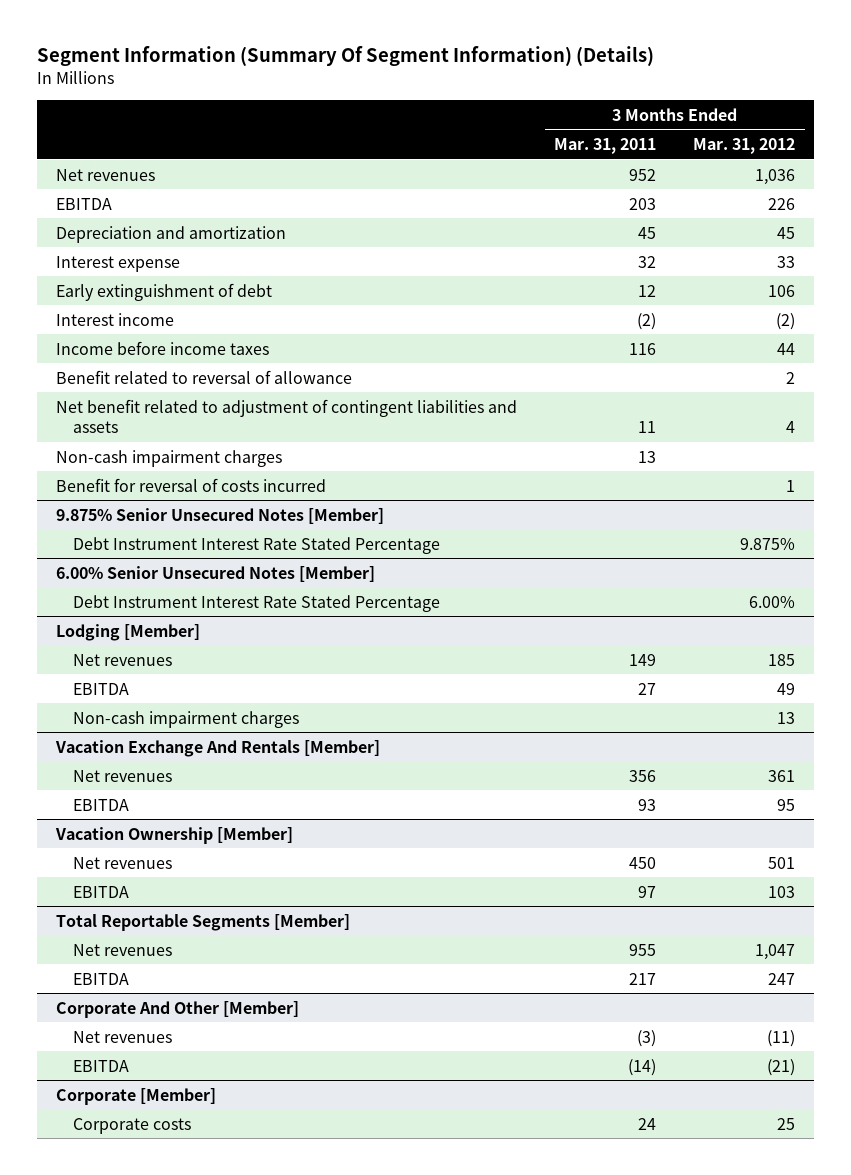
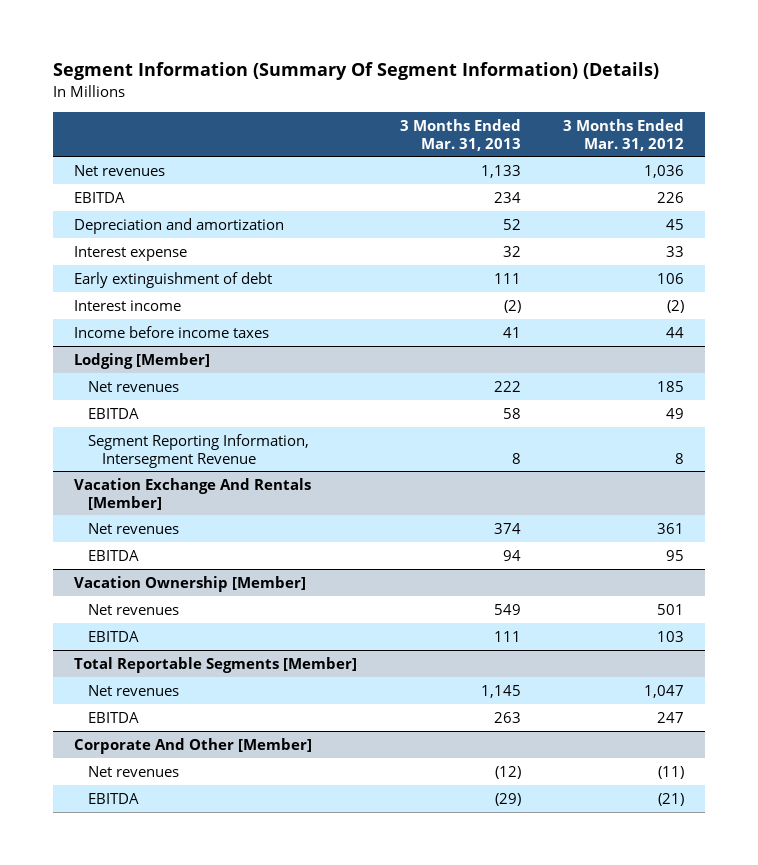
[553,137,656,154] Mar. 31, 2011 -> none
none -> [399,118,521,151] 3 Months Ended Mar. 31, 2013
[55,369,352,384] Benefit related to reversal of allowance -> none
[55,398,517,433] Net benefit related to adjustment of contingent liabilities and assets -> none
[55,449,282,467] Non-cash impairment charges -> none
[55,477,326,492] Benefit for reversal of costs incurred -> none
[55,507,384,524] 9.875% Senior Unsecured Notes [Member] -> none
[72,536,440,554] Debt Instrument Interest Rate Stated Percentage -> none
[55,565,375,582] 6.00% Senior Unsecured Notes [Member] -> none
[72,594,440,612] Debt Instrument Interest Rate Stated Percentage -> none
[72,710,299,728] Non-cash impairment charges -> none
none -> [88,433,310,468] Segment Reporting Information, Intersegment Revenue
[55,1087,216,1105] Corporate [Member] -> none
[72,1117,191,1134] Corporate costs -> none

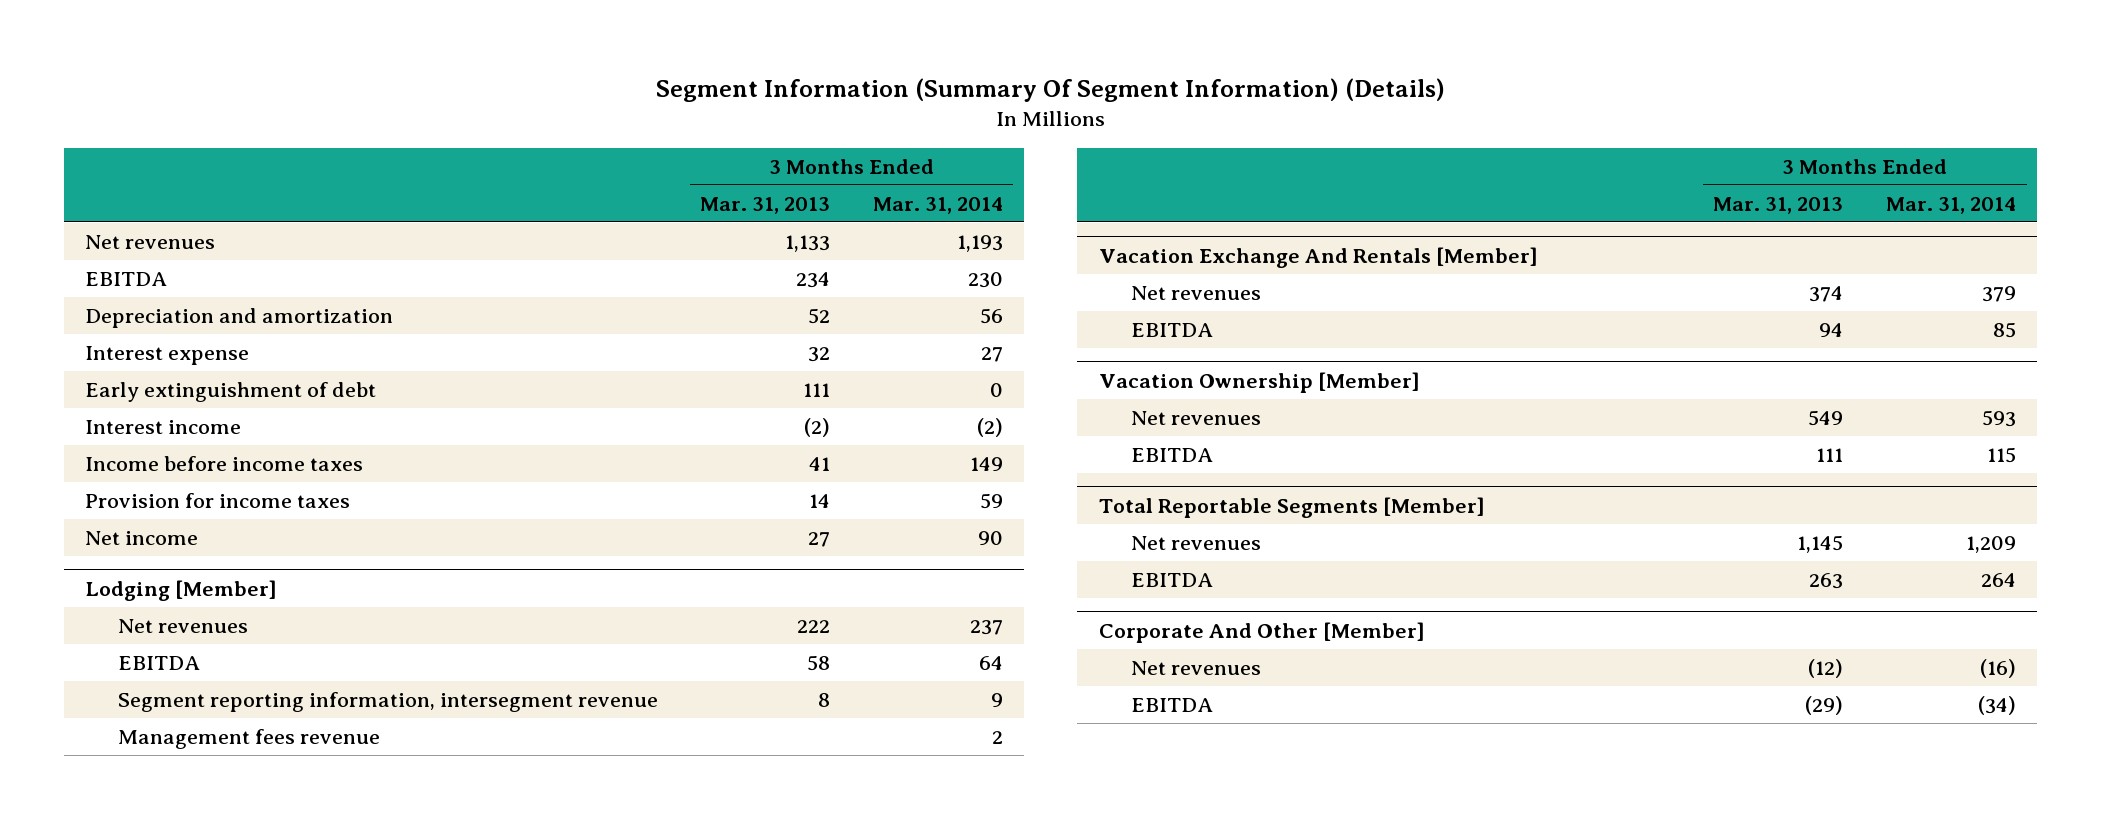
[563,118,685,151] 3 Months Ended Mar. 31, 2012 -> none
none -> [872,196,1003,214] Mar. 31, 2014
none -> [85,492,351,508] Provision for income taxes
none -> [85,530,199,545] Net income
[88,433,310,468] Segment Reporting Information, Intersegment Revenue -> [117,691,658,712] Segment reporting information, intersegment revenue
none -> [117,728,380,749] Management fees revenue

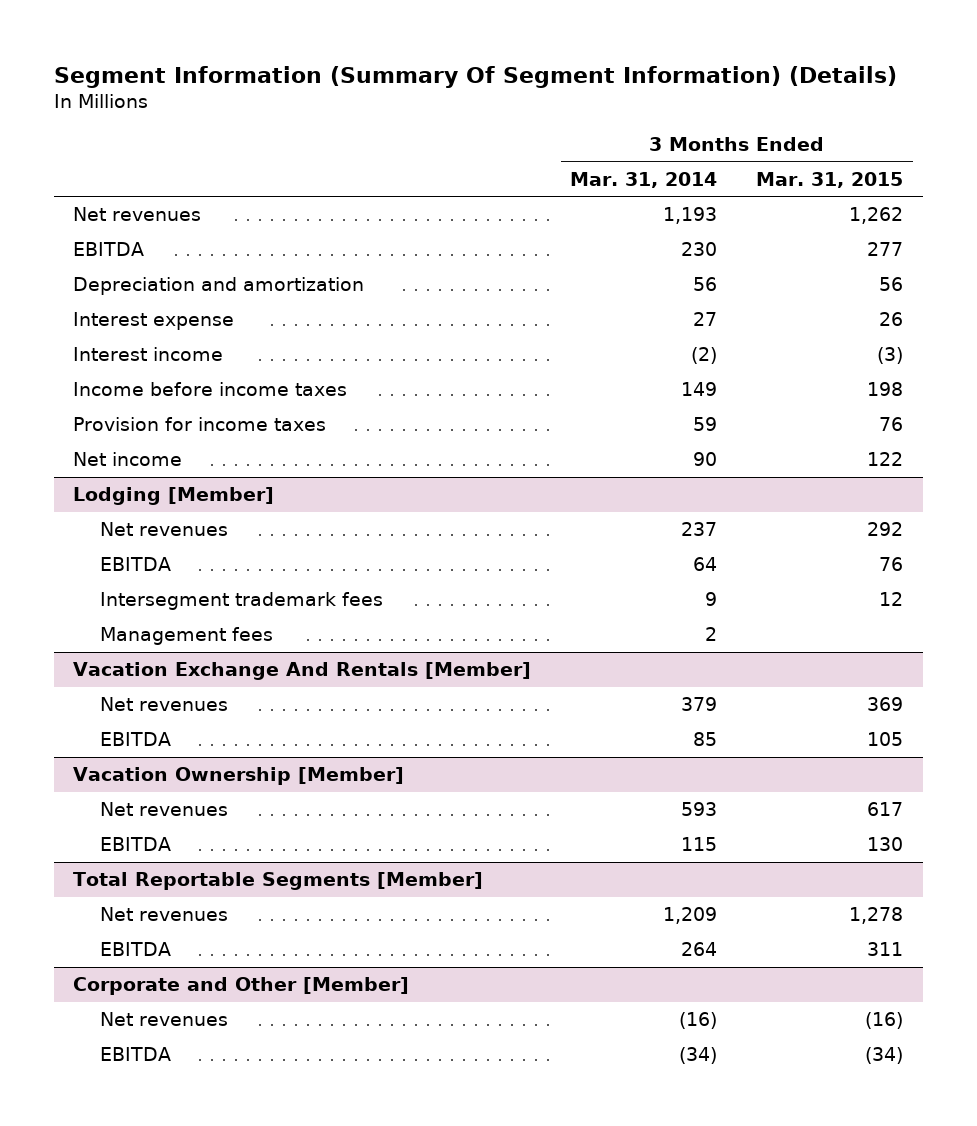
[700,196,831,214] Mar. 31, 2013 -> none
none -> [756,171,904,188] Mar. 31, 2015
[85,381,377,402] Early extinguishment of debt -> none
[117,691,658,712] Segment reporting information, intersegment revenue -> [99,592,383,611] Intersegment trademark fees
[117,728,380,749] Management fees revenue -> [99,627,273,646] Management fees
[1098,621,1425,643] Corporate And Other [Member] -> [73,977,410,996] Corporate and Other [Member]

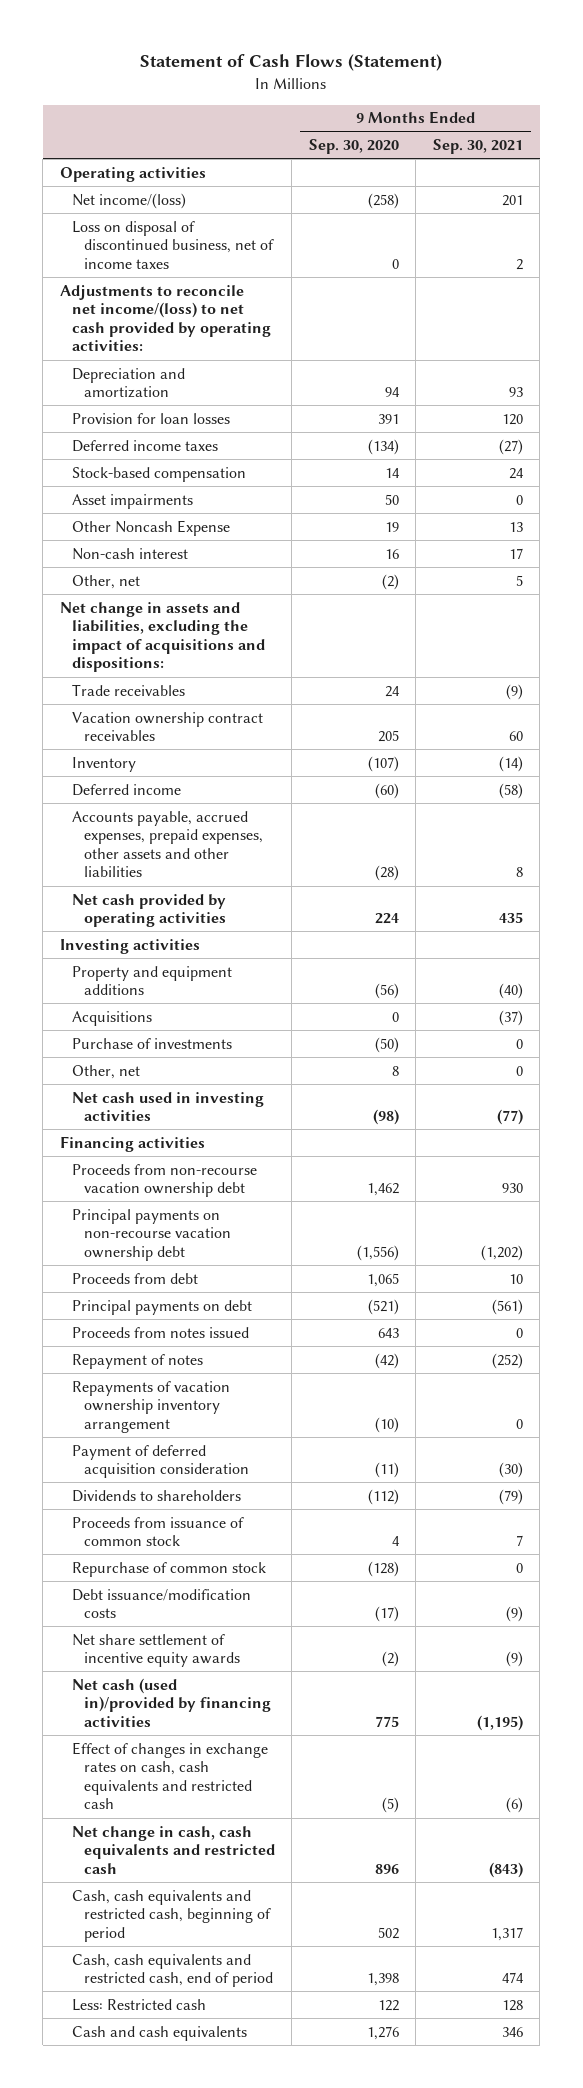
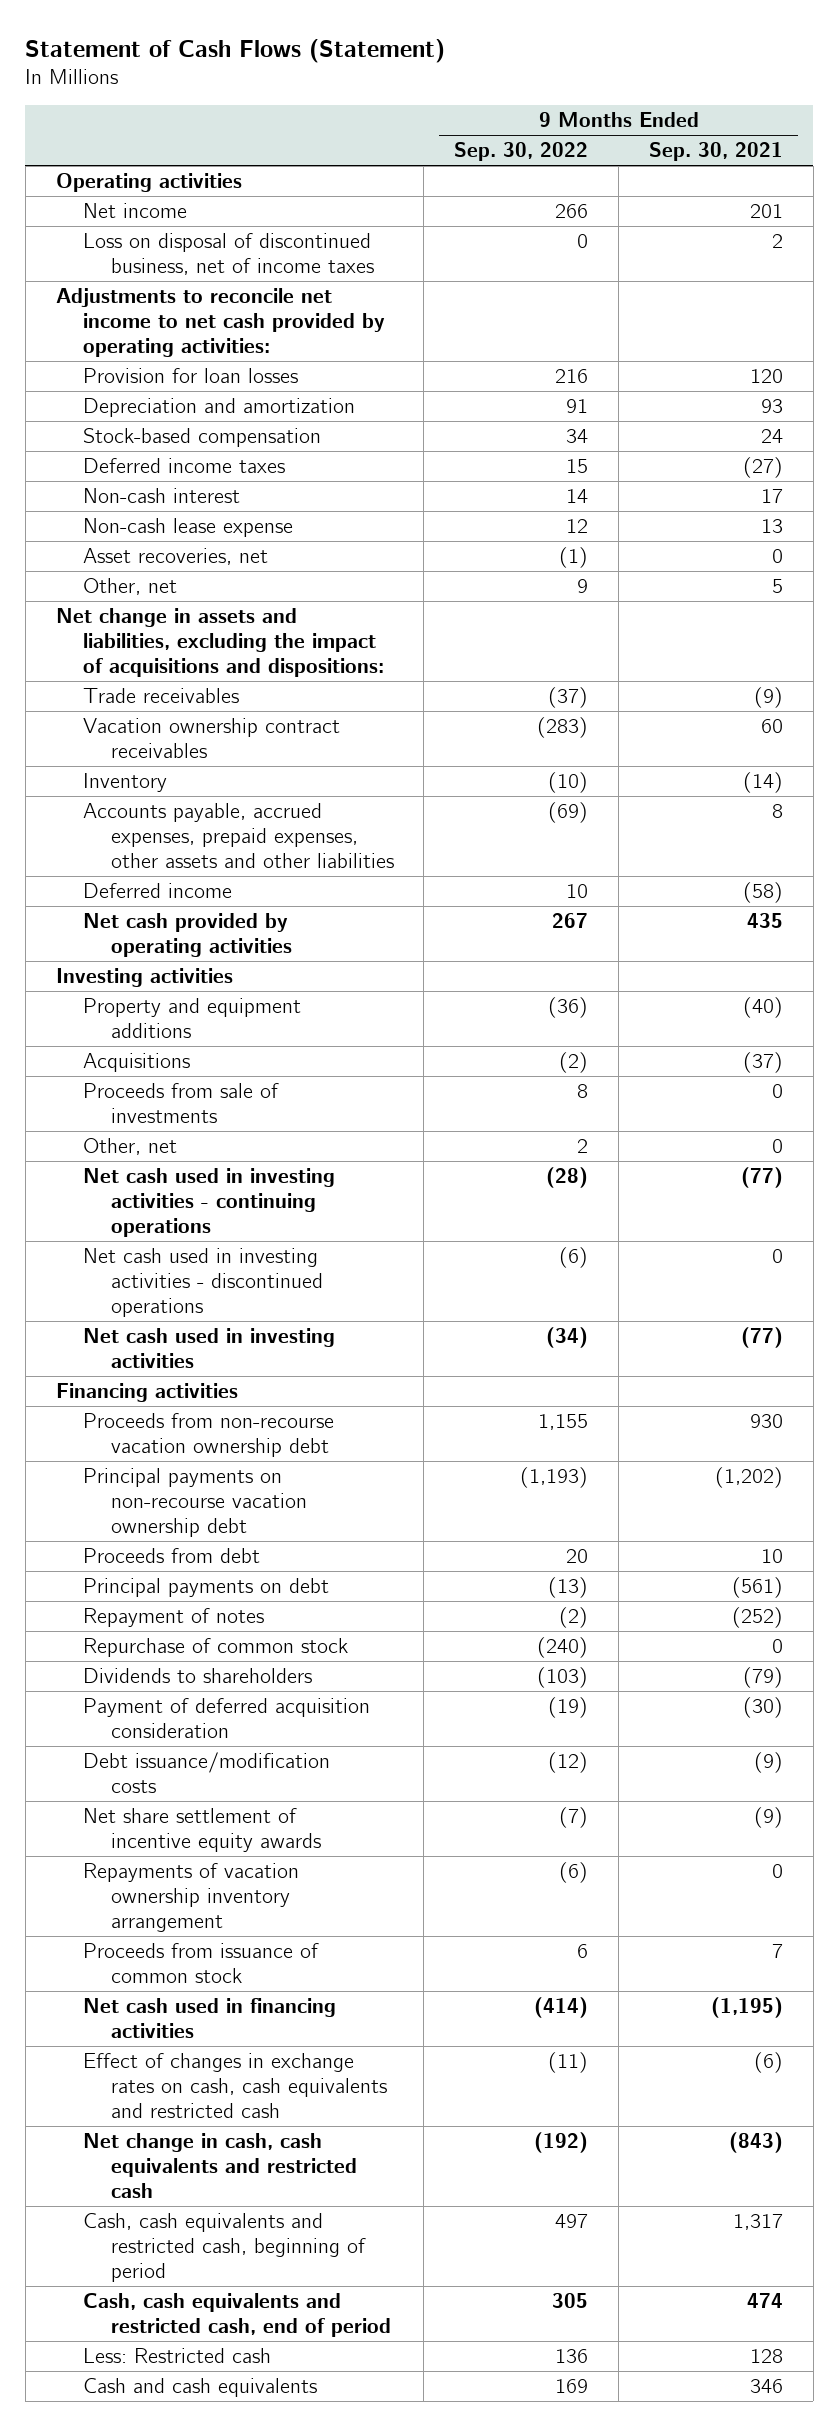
[308,138,399,154] Sep. 30, 2020 -> none
none -> [454,142,589,162] Sep. 30, 2022
[71,192,186,209] Net income/(loss) -> [83,203,188,219] Net income
[59,284,271,352] Adjustments to reconcile net income/(loss) to net cash provided by operating activities: -> [55,288,386,357] Adjustments to reconcile net income to net cash provided by operating activities:
[71,367,185,399] Depreciation and amortization -> [83,398,356,418] Depreciation and amortization
[71,493,193,509] Asset impairments -> none
[71,519,230,536] Other Noncash Expense -> none
[71,439,218,452] Deferred income taxes -> [83,458,286,474] Deferred income taxes
none -> [83,518,294,538] Non-cash lease expense
none -> [83,548,269,566] Asset recoveries, net
[71,783,181,796] Deferred income -> [83,883,233,899] Deferred income
[71,1037,232,1049] Purchase of investments -> none
none -> [83,1083,280,1124] Proceeds from sale of investments
none -> [83,1168,336,1237] Net cash used in investing activities - continuing operations
none -> [83,1248,323,1317] Net cash used in investing activities - discontinued operations
[71,1326,249,1338] Proceeds from notes issued -> none
[71,1489,241,1502] Dividends to shareholders -> [83,1668,313,1684] Dividends to shareholders
[71,1444,250,1479] Payment of deferred acquisition consideration -> [83,1698,371,1739] Payment of deferred acquisition consideration
[71,1380,230,1433] Repayments of vacation ownership inventory arrangement -> [83,1863,300,1932] Repayments of vacation ownership inventory arrangement
[71,1516,244,1547] Proceeds from issuance of common stock -> [83,1943,320,1984] Proceeds from issuance of common stock
[71,1677,272,1727] Net cash (used in)/provided by financing activities -> [83,1998,337,2039] Net cash used in financing activities

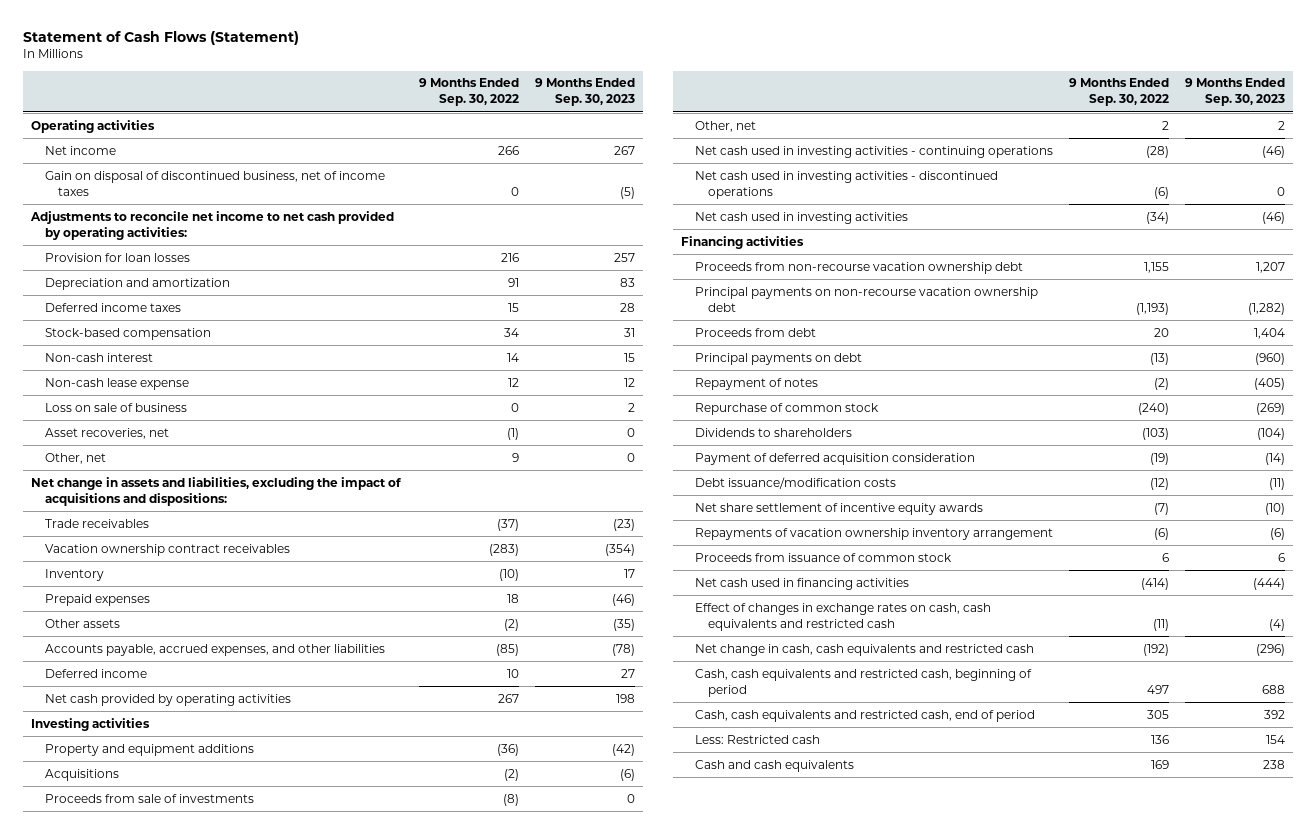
[648,142,783,162] Sep. 30, 2021 -> none
none -> [534,78,635,107] 9 Months Ended Sep. 30, 2023
[83,233,374,276] Loss on disposal of discontinued business, net of income taxes -> [44,170,385,196] Gain on disposal of discontinued business, net of income taxes
[83,428,322,448] Stock-based compensation -> [44,327,211,340] Stock-based compensation
none -> [44,402,187,412] Loss on sale of business
none -> [44,593,150,606] Prepaid expenses
none -> [44,618,120,628] Other assets
[83,803,394,868] Accounts payable, accrued expenses, prepaid expenses, other assets and other liabilities -> [44,643,385,656] Accounts payable, accrued expenses, and other liabilities
[548,802,589,824] (69) -> [495,643,519,656] (85)
[577,1084,589,1099] 8 -> [502,793,519,806] (8)

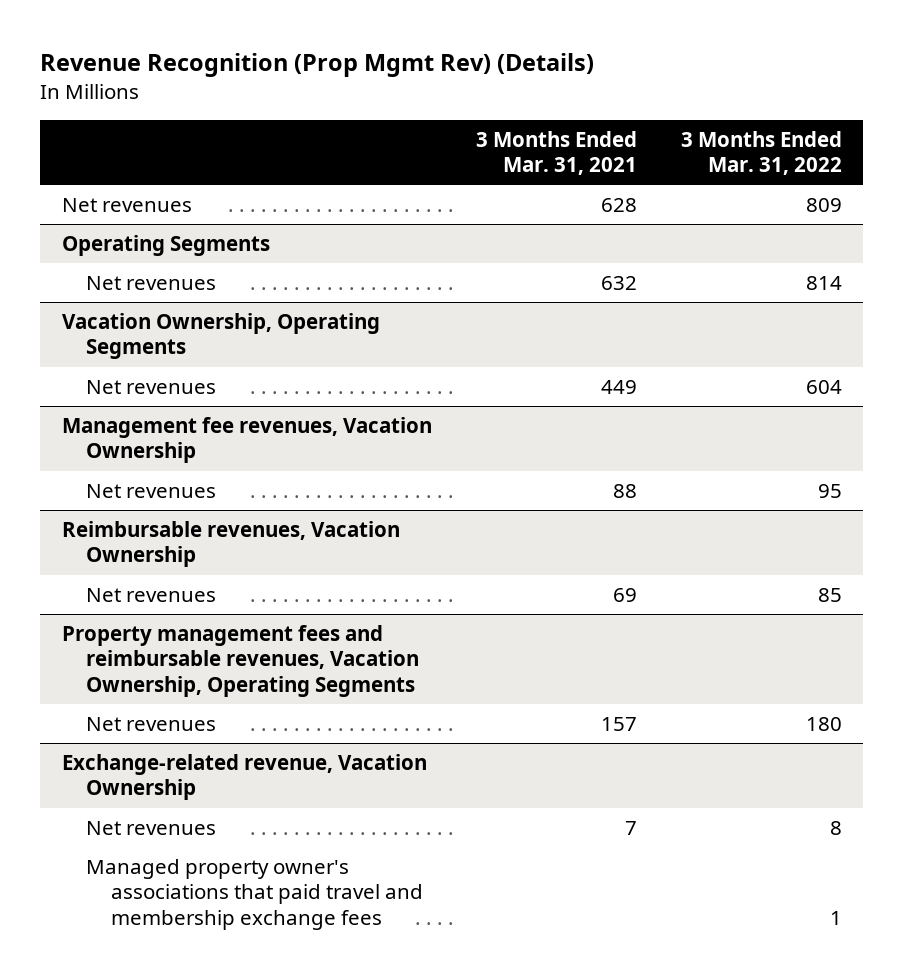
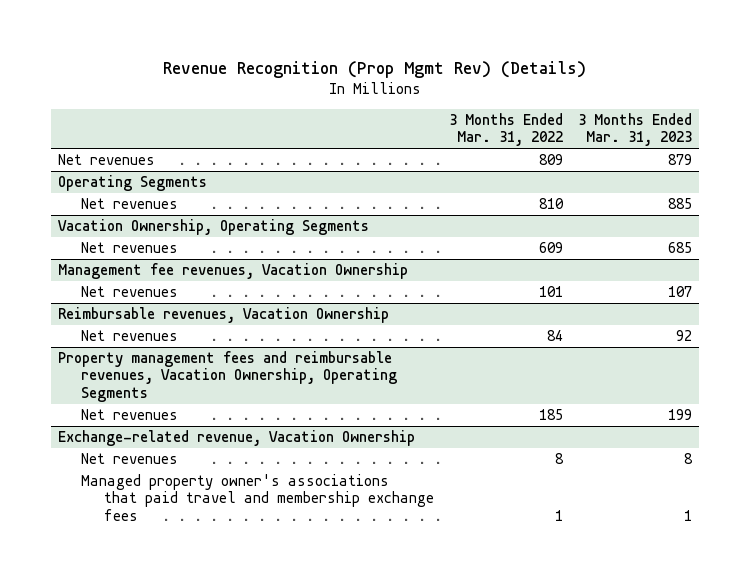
[475,130,637,175] 3 Months Ended Mar. 31, 2021 -> none
none -> [577,113,692,147] 3 Months Ended Mar. 31, 2023
[805,276,842,291] 814 -> [539,198,565,210] 810
[805,380,842,395] 604 -> [539,242,564,254] 609
[817,484,842,499] 95 -> [539,286,564,298] 101
[817,588,842,603] 85 -> [547,330,564,342] 84
[805,717,842,732] 180 -> [539,409,564,421] 185

